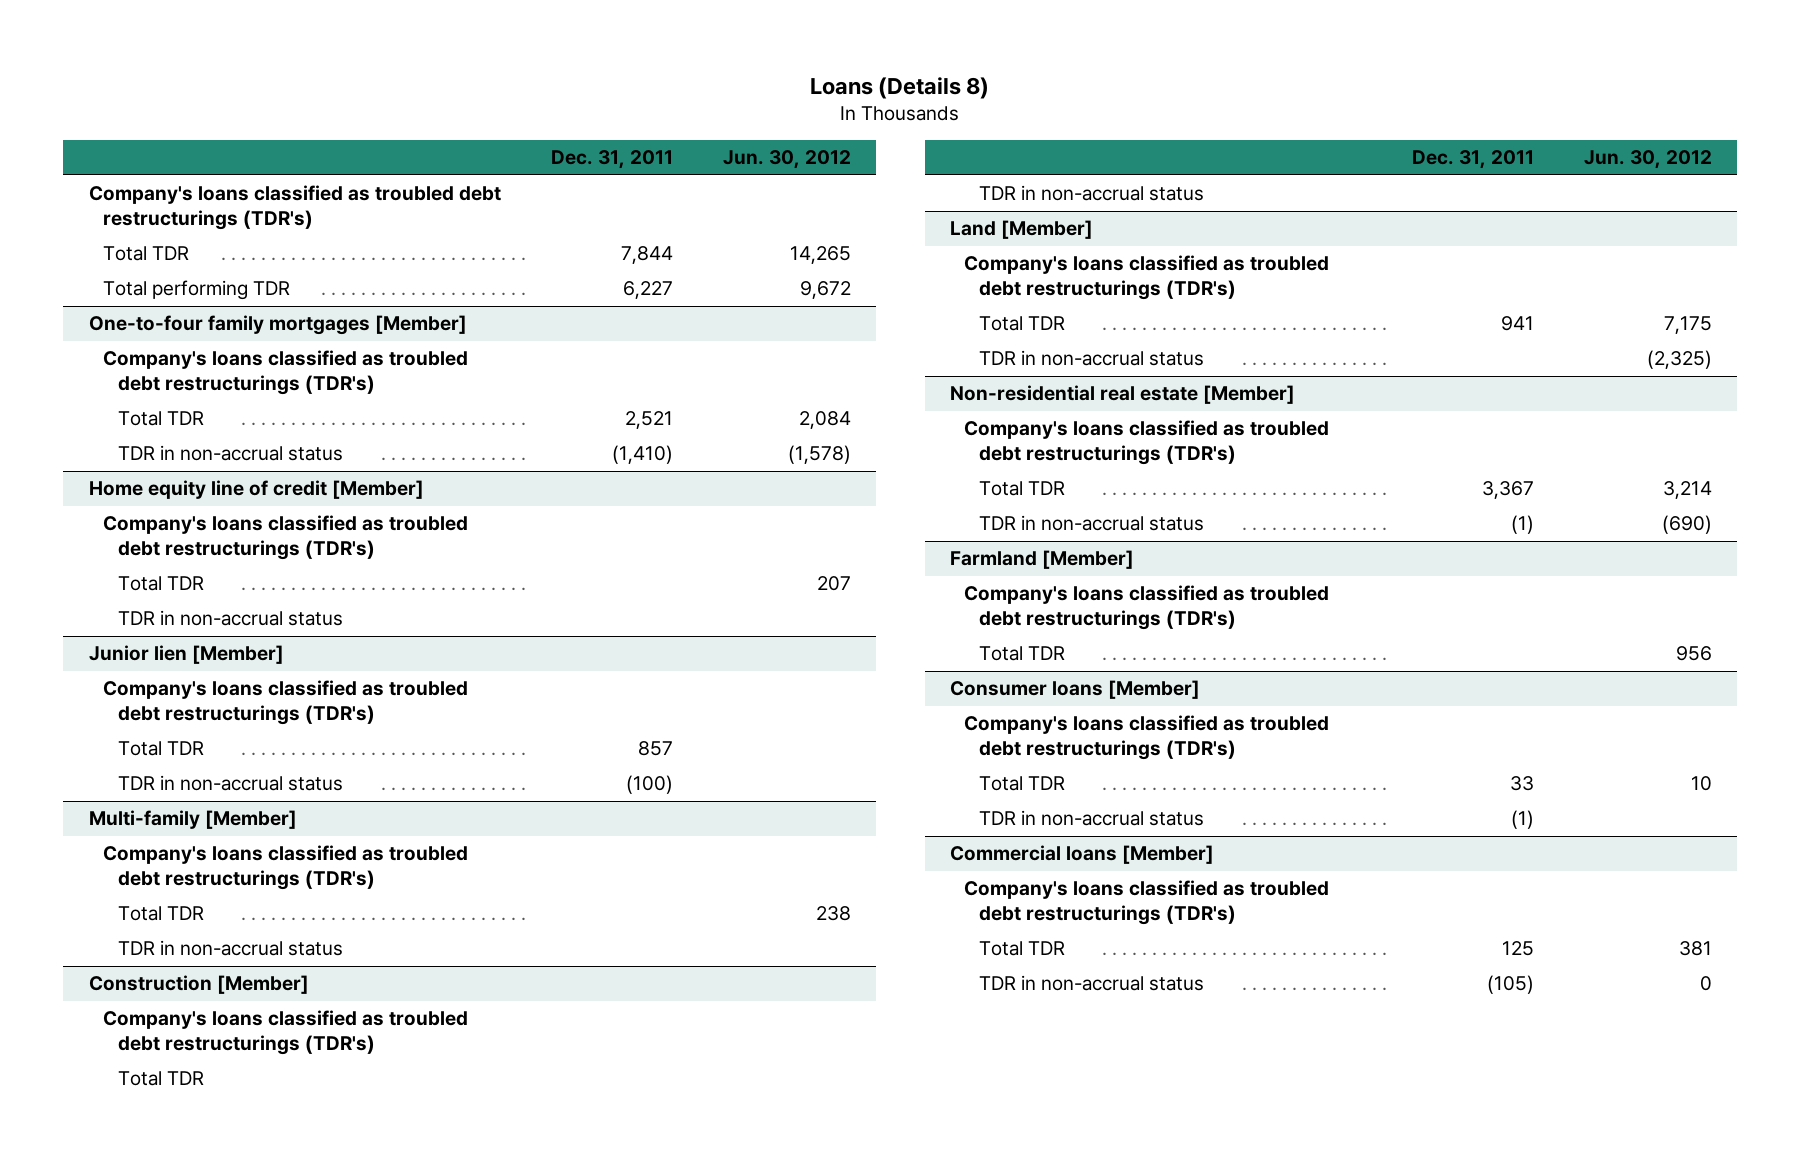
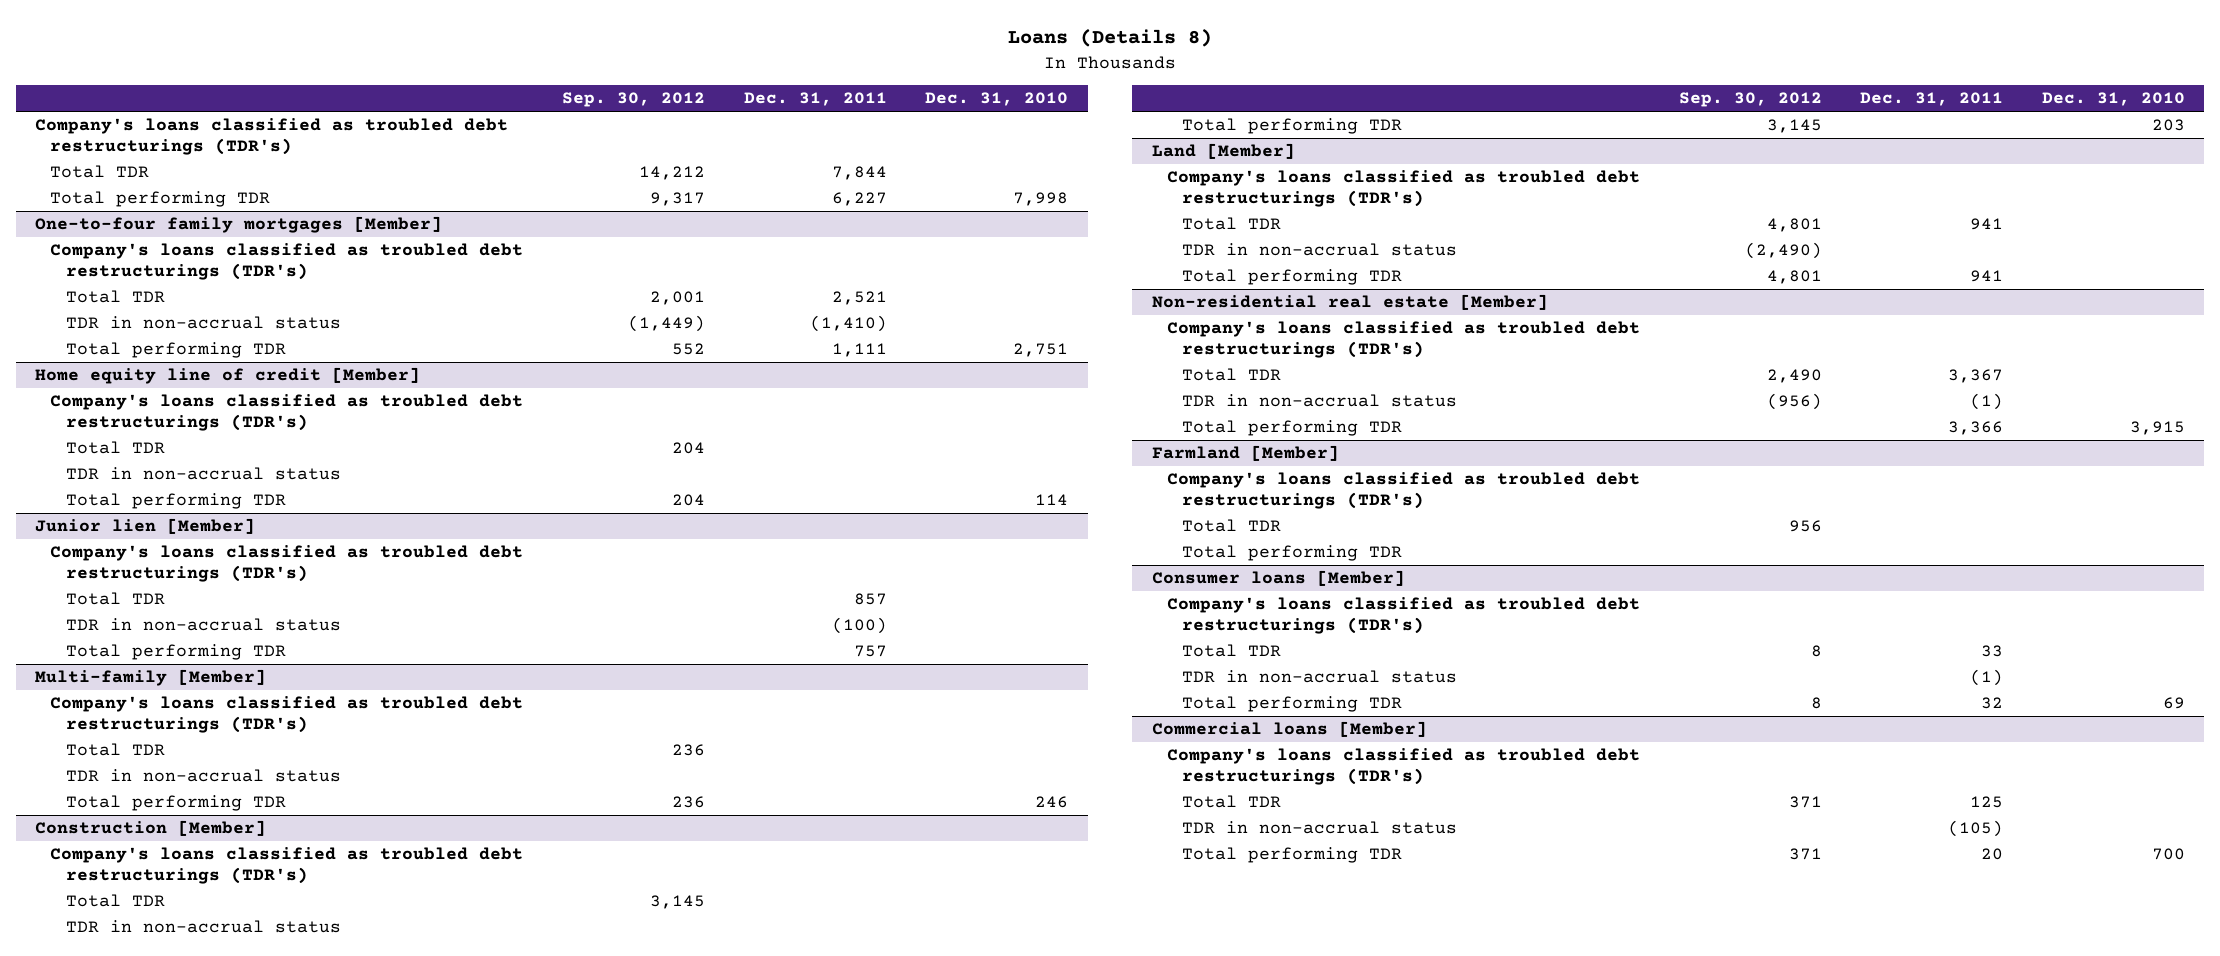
[722,150,851,170] Jun. 30, 2012 -> none
none -> [561,92,705,108] Sep. 30, 2012
none -> [925,92,1069,107] Dec. 31, 2010
none -> [65,342,286,359] Total performing TDR
none -> [65,493,286,510] Total performing TDR
none -> [65,644,286,661] Total performing TDR
none -> [65,795,286,812] Total performing TDR
none -> [1182,118,1403,135] Total performing TDR
none -> [1182,269,1403,286] Total performing TDR
none -> [1182,420,1403,437] Total performing TDR
none -> [1182,545,1403,562] Total performing TDR
none -> [1182,696,1403,713] Total performing TDR
none -> [1182,847,1403,864] Total performing TDR

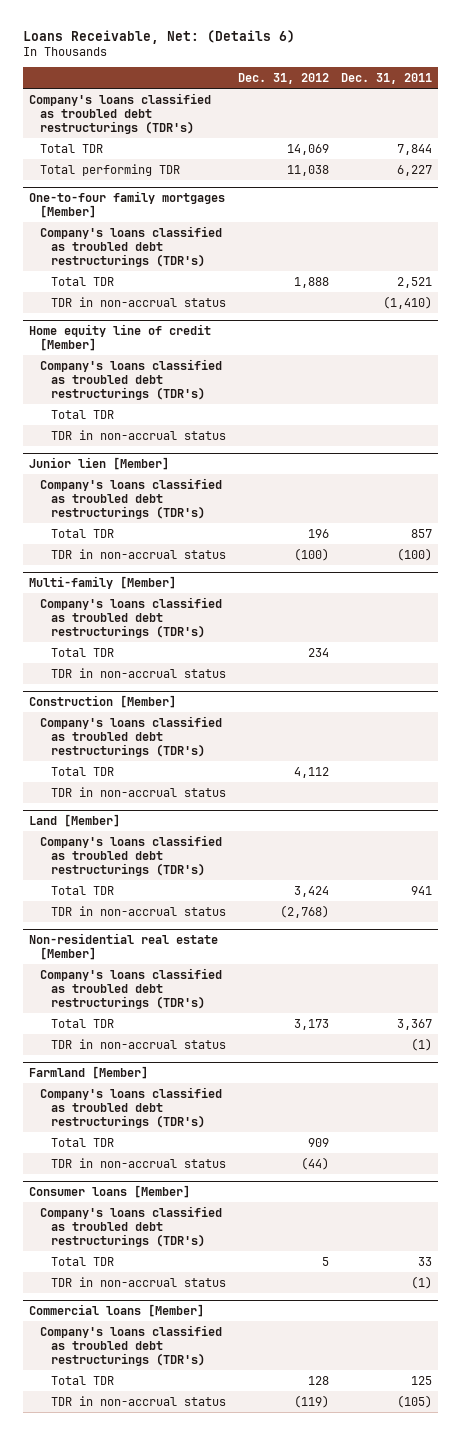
[1008,29,1213,48] Loans (Details 8) -> [22,29,295,44] Loans Receivable, Net: (Details 6)
[561,92,705,108] Sep. 30, 2012 -> none
[925,92,1069,107] Dec. 31, 2010 -> none
none -> [237,72,329,84] Dec. 31, 2012
[65,342,286,359] Total performing TDR -> none
[65,493,286,510] Total performing TDR -> none
[65,644,286,661] Total performing TDR -> none
[65,795,286,812] Total performing TDR -> none
[1182,118,1403,135] Total performing TDR -> none
[1182,269,1403,286] Total performing TDR -> none
[1182,420,1403,437] Total performing TDR -> none
[1182,545,1403,562] Total performing TDR -> none
none -> [50,1157,226,1168] TDR in non-accrual status
[1182,696,1403,713] Total performing TDR -> none
[1182,847,1403,864] Total performing TDR -> none

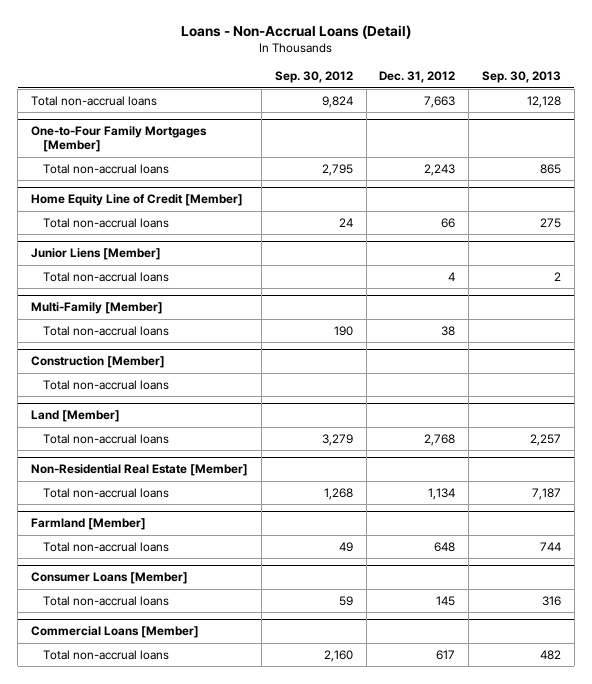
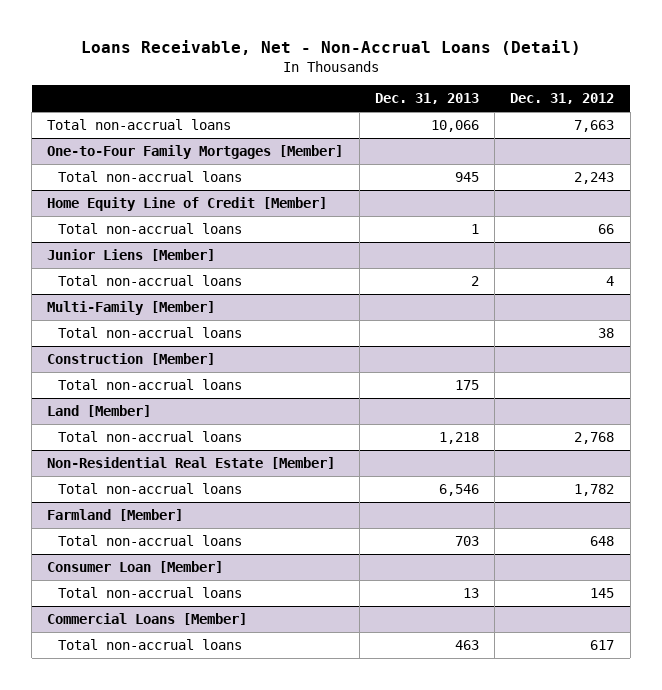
[181,25,412,40] Loans - Non-Accrual Loans (Detail) -> [80,40,581,56] Loans Receivable, Net - Non-Accrual Loans (Detail)
[274,71,353,84] Sep. 30, 2012 -> none
[482,71,562,84] Sep. 30, 2013 -> none
none -> [374,93,479,105] Dec. 31, 2013
[428,487,456,500] 1,134 -> [574,483,615,496] 1,782
[31,572,189,585] Consumer Loans [Member] -> [47,560,224,573] Consumer Loan [Member]

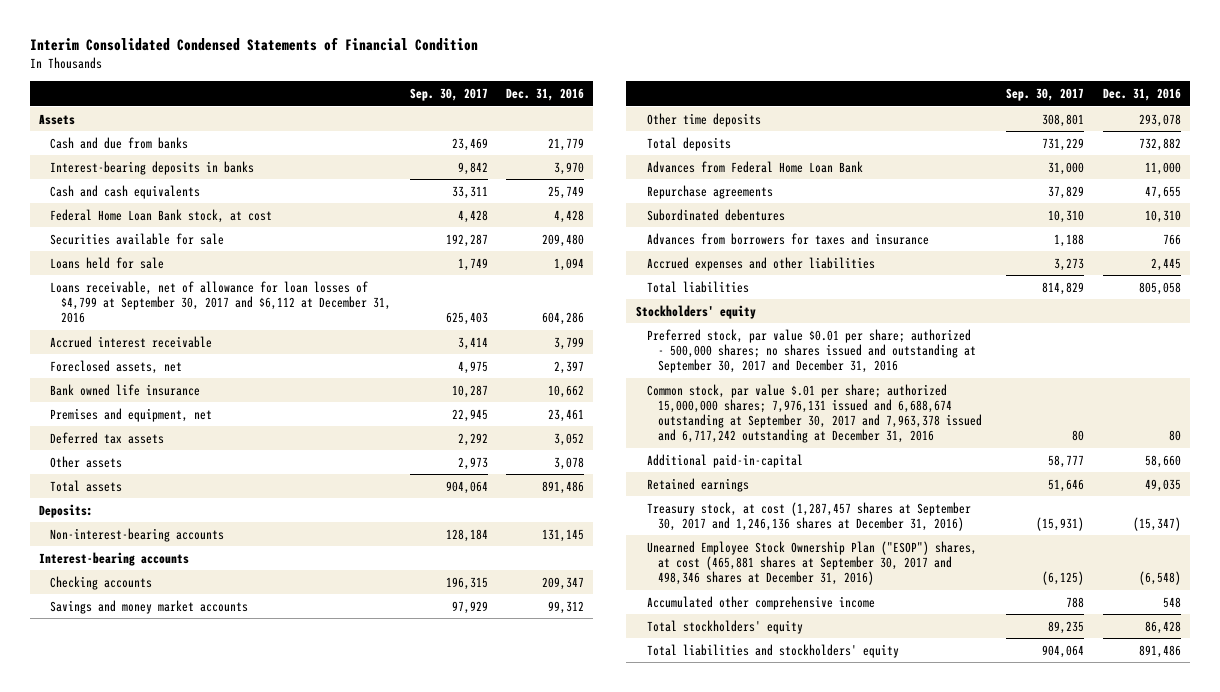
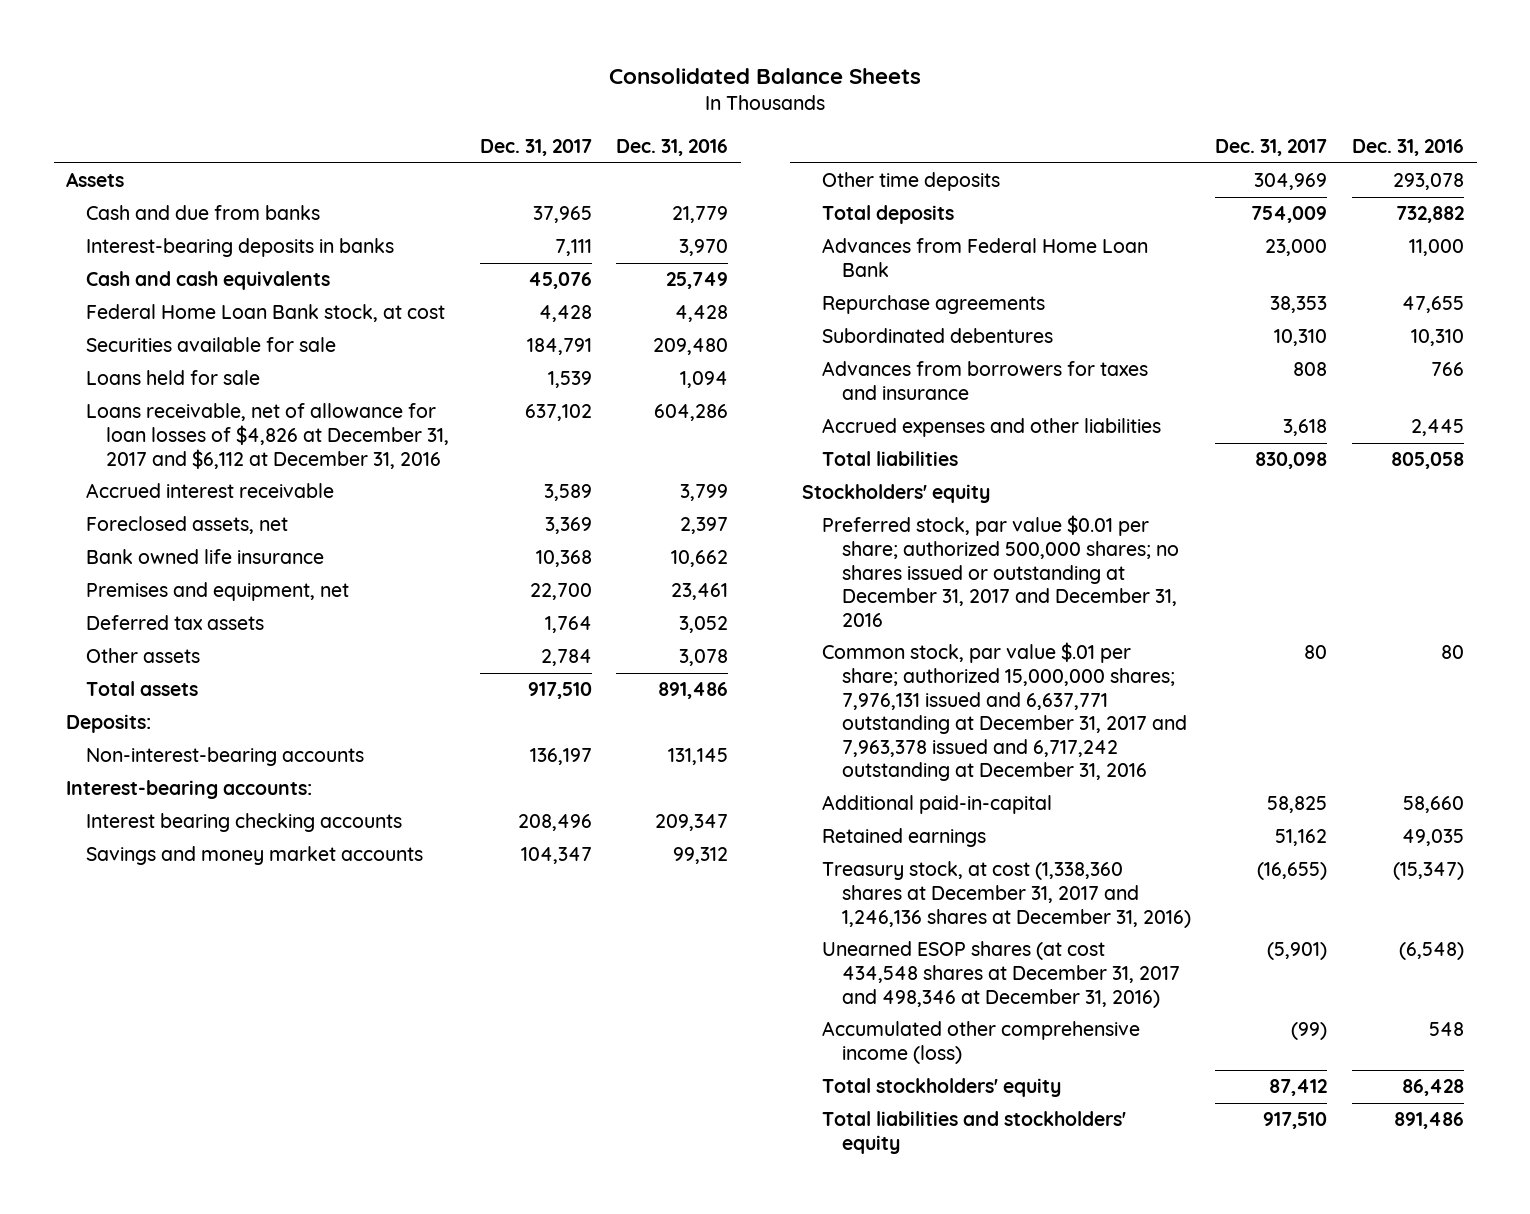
[29,37,478,52] Interim Consolidated Condensed Statements of Financial Condition -> [609,67,922,84] Consolidated Balance Sheets
[409,88,488,102] Sep. 30, 2017 -> none
none -> [479,139,592,157] Dec. 31, 2017
[50,280,392,324] Loans receivable, net of allowance for loan losses of $4,799 at September 30, 2017 and $6,112 at December 31, 2016 -> [85,403,449,469] Loans receivable, net of allowance for loan losses of $4,826 at December 31, 2017 and $6,112 at December 31, 2016
[39,551,190,566] Interest-bearing accounts -> [66,780,313,800] Interest-bearing accounts:
[50,575,153,590] Checking accounts -> [85,813,402,833] Interest bearing checking accounts
[646,328,976,374] Preferred stock, par value $0.01 per share; authorized - 500,000 shares; no shares issued and outstanding at September 30, 2017 and December 31, 2016 -> [821,515,1179,627] Preferred stock, par value $0.01 per share; authorized 500,000 shares; no shares issued or outstanding at December 31, 2017 and December 31, 2016
[646,383,982,444] Common stock, par value $.01 per share; authorized 15,000,000 shares; 7,976,131 issued and 6,688,674 outstanding at September 30, 2017 and 7,963,378 issued and 6,717,242 outstanding at December 31, 2016 -> [821,642,1187,782] Common stock, par value $.01 per share; authorized 15,000,000 shares; 7,976,131 issued and 6,637,771 outstanding at December 31, 2017 and 7,963,378 issued and 6,717,242 outstanding at December 31, 2016
[646,501,971,531] Treasury stock, at cost (1,287,457 shares at September 30, 2017 and 1,246,136 shares at December 31, 2016) -> [821,861,1191,928] Treasury stock, at cost (1,338,360 shares at December 31, 2017 and 1,246,136 shares at December 31, 2016)
[646,540,977,586] Unearned Employee Stock Ownership Plan ("ESOP") shares, at cost (465,881 shares at September 30, 2017 and 498,346 shares at December 31, 2016) -> [821,941,1180,1008] Unearned ESOP shares (at cost 434,548 shares at December 31, 2017 and 498,346 at December 31, 2016)
[646,595,875,610] Accumulated other comprehensive income -> [821,1021,1140,1065] Accumulated other comprehensive income (loss)

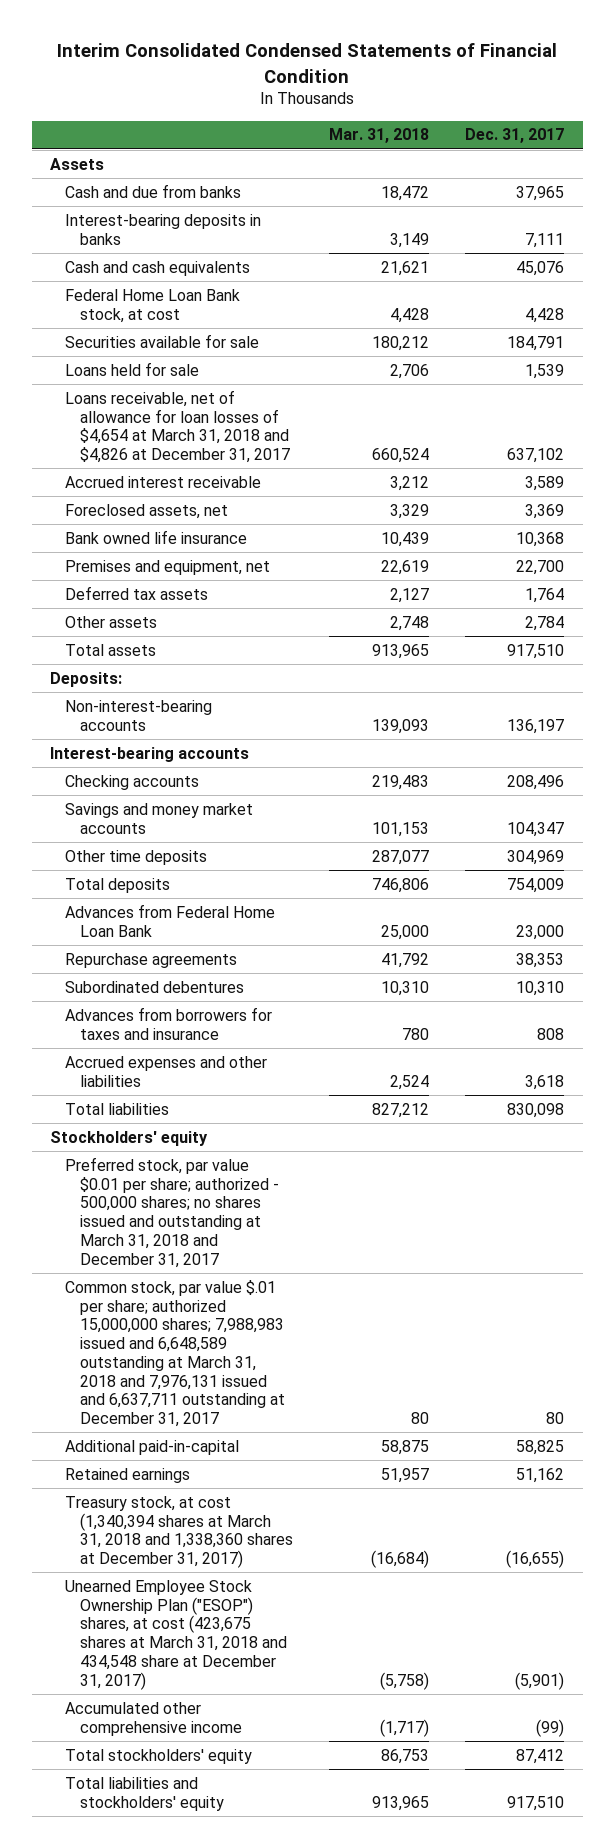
[609,67,922,84] Consolidated Balance Sheets -> [57,43,558,83] Interim Consolidated Condensed Statements of Financial Condition
[616,139,729,157] Dec. 31, 2016 -> none
none -> [329,128,430,144] Mar. 31, 2018
[85,403,449,469] Loans receivable, net of allowance for loan losses of $4,826 at December 31, 2017 and $6,112 at December 31, 2016 -> [65,389,291,464] Loans receivable, net of allowance for loan losses of $4,654 at March 31, 2018 and $4,826 at December 31, 2017
[66,780,313,800] Interest-bearing accounts: -> [50,746,250,762] Interest-bearing accounts
[85,813,402,833] Interest bearing checking accounts -> [65,774,200,790] Checking accounts
[821,515,1179,627] Preferred stock, par value $0.01 per share; authorized 500,000 shares; no shares issued or outstanding at December 31, 2017 and December 31, 2016 -> [65,1156,280,1268] Preferred stock, par value $0.01 per share; authorized - 500,000 shares; no shares issued and outstanding at March 31, 2018 and December 31, 2017
[821,642,1187,782] Common stock, par value $.01 per share; authorized 15,000,000 shares; 7,976,131 issued and 6,637,771 outstanding at December 31, 2017 and 7,963,378 issued and 6,717,242 outstanding at December 31, 2016 -> [65,1279,286,1428] Common stock, par value $.01 per share; authorized 15,000,000 shares; 7,988,983 issued and 6,648,589 outstanding at March 31, 2018 and 7,976,131 issued and 6,637,711 outstanding at December 31, 2017
[821,861,1191,928] Treasury stock, at cost (1,338,360 shares at December 31, 2017 and 1,246,136 shares at December 31, 2016) -> [65,1495,294,1569] Treasury stock, at cost (1,340,394 shares at March 31, 2018 and 1,338,360 shares at December 31, 2017)
[821,941,1180,1008] Unearned ESOP shares (at cost 434,548 shares at December 31, 2017 and 498,346 at December 31, 2016) -> [65,1579,288,1690] Unearned Employee Stock Ownership Plan ("ESOP") shares, at cost (423,675 shares at March 31, 2018 and 434,548 share at December 31, 2017)
[821,1021,1140,1065] Accumulated other comprehensive income (loss) -> [65,1701,243,1736] Accumulated other comprehensive income

